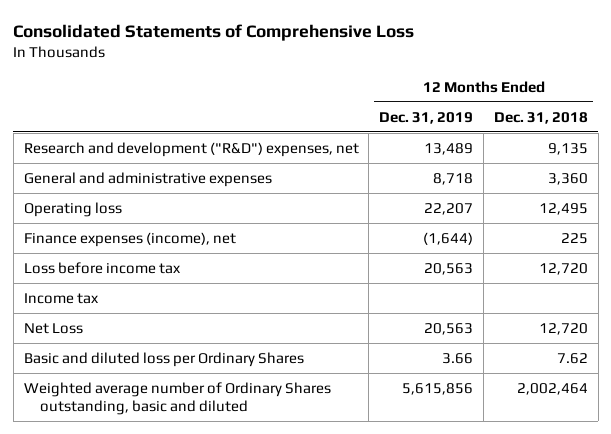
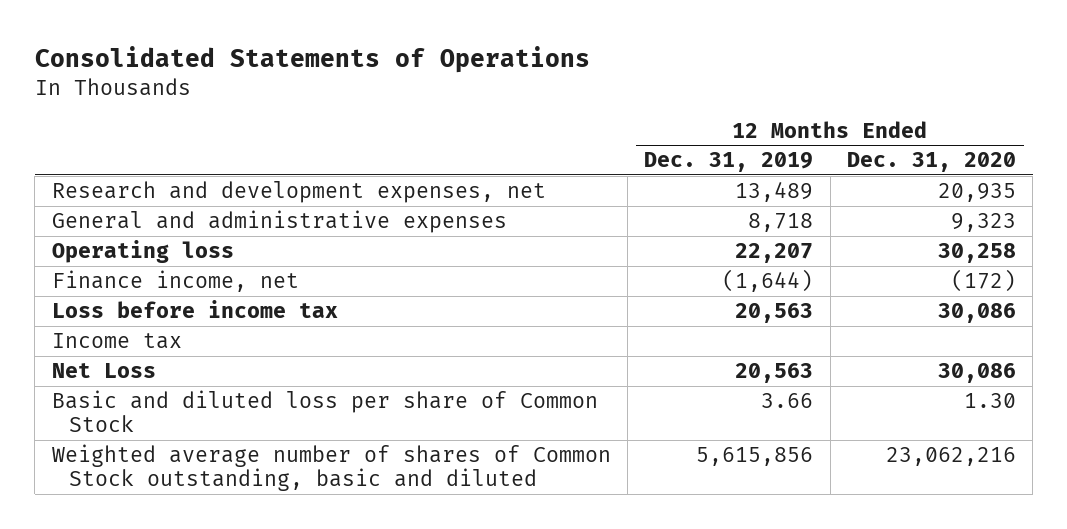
[13,23,415,41] Consolidated Statements of Comprehensive Loss -> [34,45,590,73] Consolidated Statements of Operations
[493,111,588,124] Dec. 31, 2018 -> none
none -> [846,152,1016,173] Dec. 31, 2020
[23,141,359,157] Research and development ("R&D") expenses, net -> [51,181,546,204] Research and development expenses, net
[23,231,236,247] Finance expenses (income), net -> [51,270,299,293] Finance income, net
[23,351,304,367] Basic and diluted loss per Ordinary Shares -> [51,390,598,433] Basic and diluted loss per share of Common Stock
[23,381,331,416] Weighted average number of Ordinary Shares outstanding, basic and diluted -> [51,444,611,492] Weighted average number of shares of Common Stock outstanding, basic and diluted

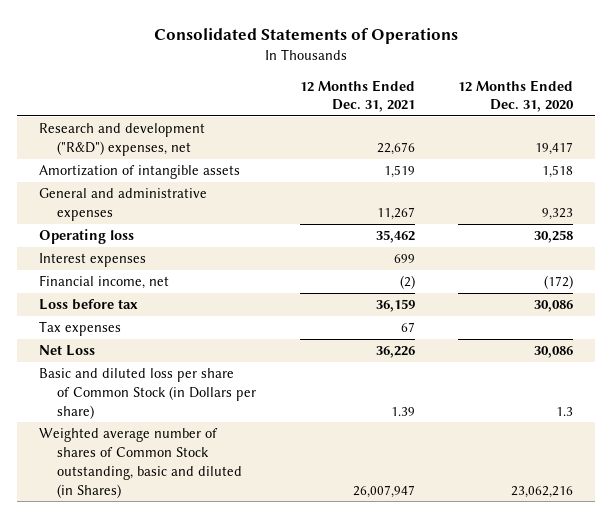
[644,152,814,173] Dec. 31, 2019 -> none
none -> [299,79,415,113] 12 Months Ended Dec. 31, 2021
[51,181,546,204] Research and development expenses, net -> [39,123,206,156] Research and development ("R&D") expenses, net
[937,183,1016,203] 20,935 -> [534,141,573,155] 19,417
none -> [39,165,241,180] Amortization of intangible assets
none -> [39,253,147,268] Interest expenses
[51,270,299,293] Finance income, net -> [39,275,170,290] Financial income, net
[51,300,338,319] Loss before income tax -> [39,299,139,311] Loss before tax
[51,333,182,350] Income tax -> [39,321,122,337] Tax expenses
[51,390,598,433] Basic and diluted loss per share of Common Stock -> [39,368,257,419] Basic and diluted loss per share of Common Stock (in Dollars per share)
[963,393,1016,409] 1.30 -> [555,406,573,416] 1.3
[51,444,611,492] Weighted average number of shares of Common Stock outstanding, basic and diluted -> [39,428,243,498] Weighted average number of shares of Common Stock outstanding, basic and diluted (in Shares)

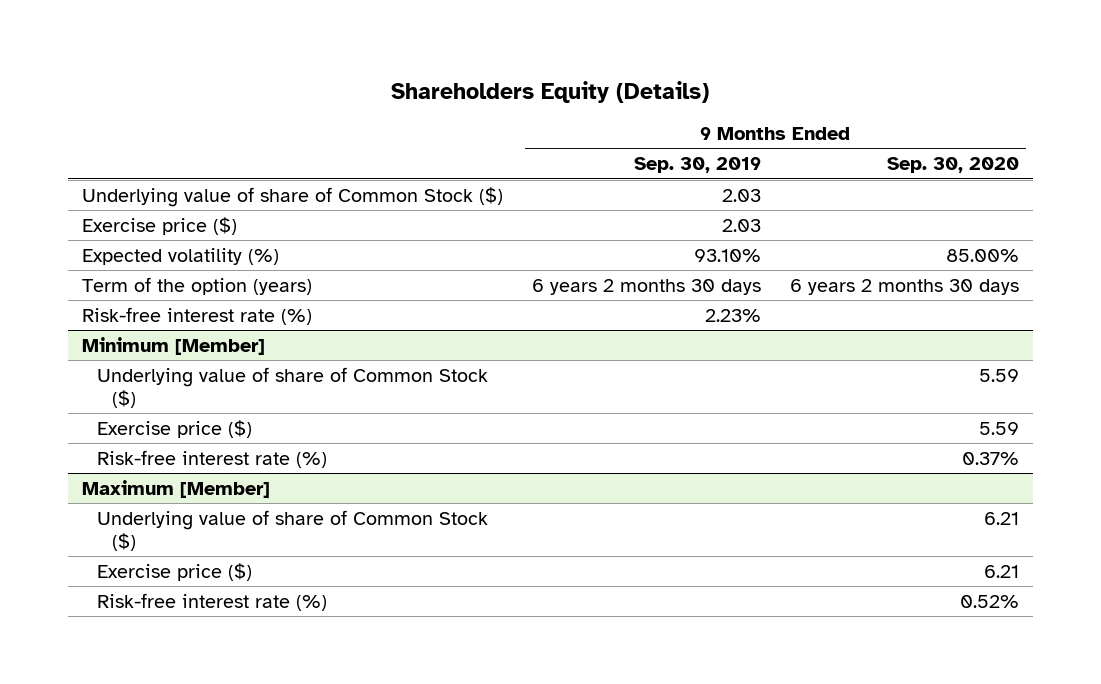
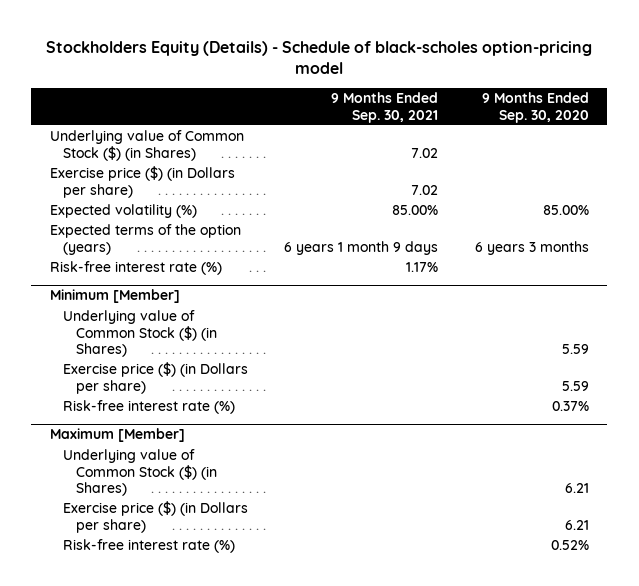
[391,80,710,103] Shareholders Equity (Details) -> [46,40,593,75] Stockholders Equity (Details) - Schedule of black-scholes option-pricing model
[633,157,761,174] Sep. 30, 2019 -> none
none -> [331,92,439,123] 9 Months Ended Sep. 30, 2021
[82,186,504,207] Underlying value of share of Common Stock ($) -> [49,130,244,161] Underlying value of Common Stock ($) (in Shares)
[82,216,238,235] Exercise price ($) -> [49,166,235,198] Exercise price ($) (in Dollars per share)
[82,276,313,295] Term of the option (years) -> [49,224,241,255] Expected terms of the option (years)
[789,278,1019,295] 6 years 2 months 30 days -> [475,240,590,255] 6 years 3 months
[97,366,489,408] Underlying value of share of Common Stock ($) -> [62,310,217,358] Underlying value of Common Stock ($) (in Shares)
[97,419,253,438] Exercise price ($) -> [62,362,248,394] Exercise price ($) (in Dollars per share)
[97,509,489,551] Underlying value of share of Common Stock ($) -> [62,449,217,497] Underlying value of Common Stock ($) (in Shares)
[97,562,253,581] Exercise price ($) -> [62,501,248,533] Exercise price ($) (in Dollars per share)

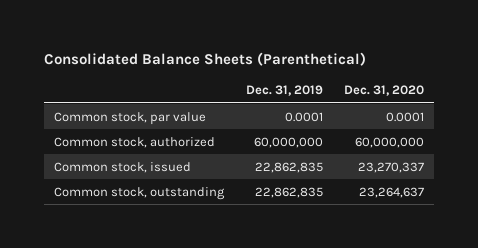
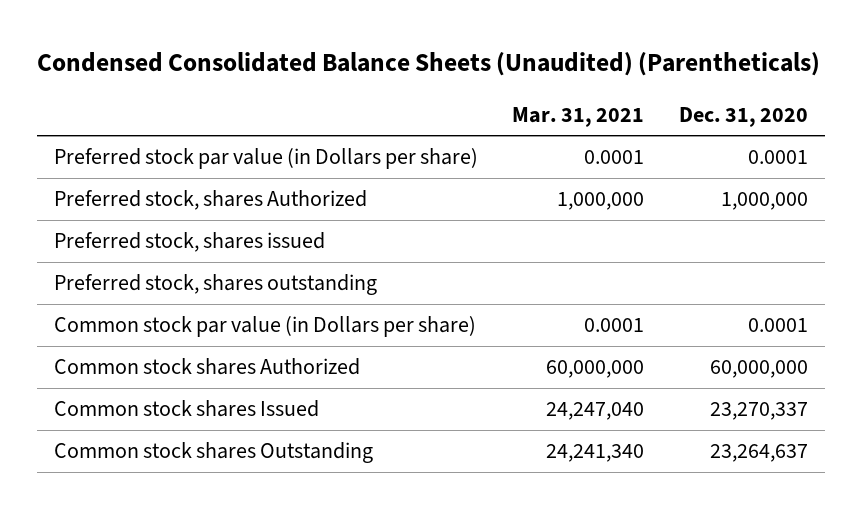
[43,52,366,67] Consolidated Balance Sheets (Parenthetical) -> [36,52,820,77] Condensed Consolidated Balance Sheets (Unaudited) (Parentheticals)
[245,85,323,97] Dec. 31, 2019 -> none
none -> [512,106,645,127] Mar. 31, 2021
none -> [53,148,478,170] Preferred stock par value (in Dollars per share)
none -> [53,190,367,211] Preferred stock, shares Authorized
none -> [53,232,325,253] Preferred stock, shares issued
none -> [53,274,377,296] Preferred stock, shares outstanding
[54,111,207,125] Common stock, par value -> [53,316,476,338] Common stock par value (in Dollars per share)
[54,136,216,148] Common stock, authorized -> [53,358,360,376] Common stock shares Authorized
[54,161,192,173] Common stock, issued -> [53,400,319,418] Common stock shares Issued
[54,186,226,200] Common stock, outstanding -> [53,442,373,464] Common stock shares Outstanding

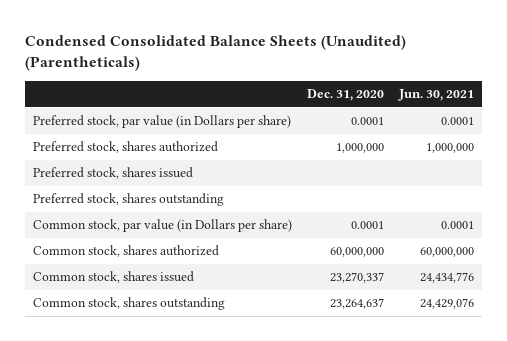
[512,106,645,127] Mar. 31, 2021 -> none
none -> [398,89,475,102] Jun. 30, 2021
[53,148,478,170] Preferred stock par value (in Dollars per share) -> [32,115,291,129] Preferred stock, par value (in Dollars per share)
[53,190,367,211] Preferred stock, shares Authorized -> [32,141,218,154] Preferred stock, shares authorized
[53,316,476,338] Common stock par value (in Dollars per share) -> [32,219,292,233] Common stock, par value (in Dollars per share)
[53,358,360,376] Common stock shares Authorized -> [32,245,219,258] Common stock, shares authorized
[53,400,319,418] Common stock shares Issued -> [32,271,194,284] Common stock, shares issued
[53,442,373,464] Common stock shares Outstanding -> [32,297,225,311] Common stock, shares outstanding

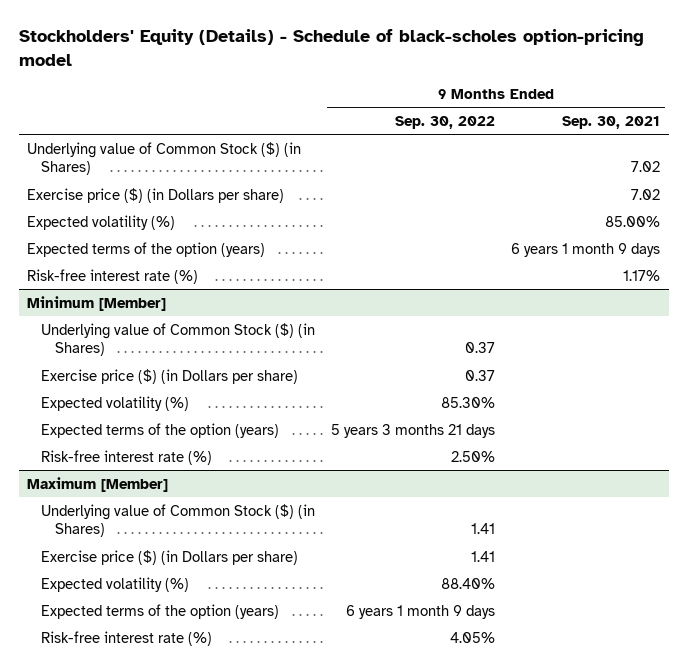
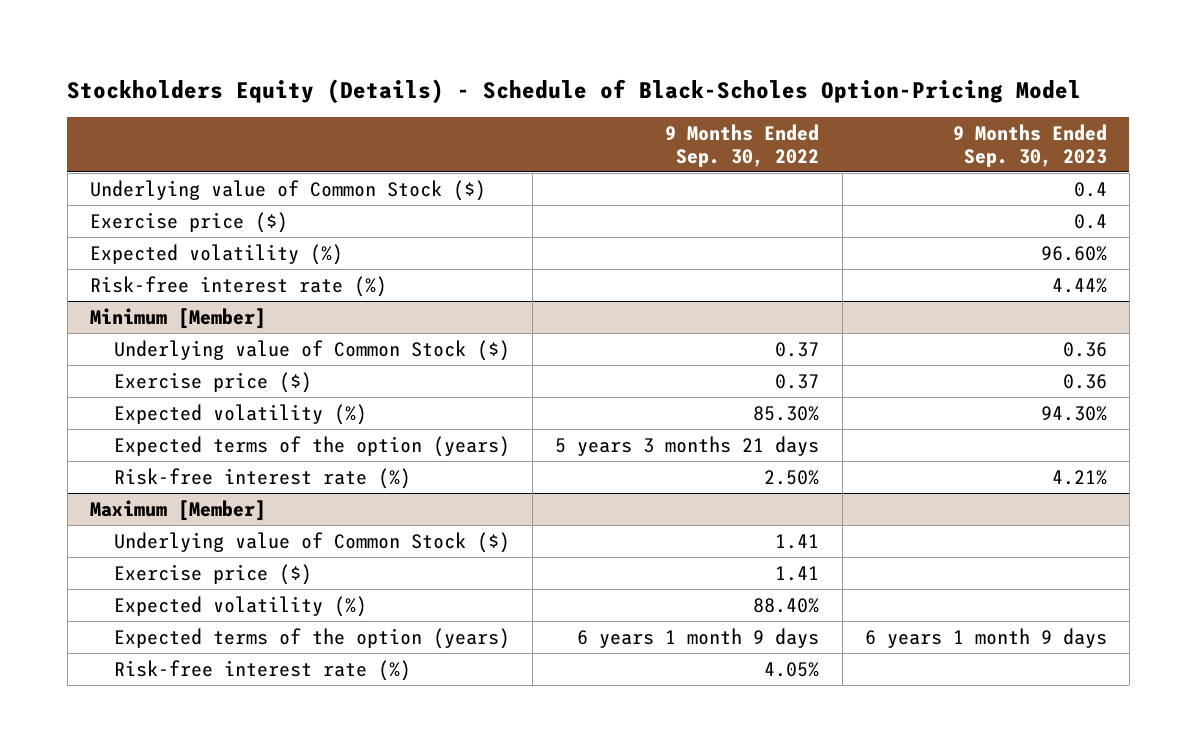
[18,29,644,66] Stockholders' Equity (Details) - Schedule of black-scholes option-pricing model -> [67,78,1082,104] Stockholders Equity (Details) - Schedule of Black-Scholes Option-Pricing Model
[562,115,661,129] Sep. 30, 2021 -> none
none -> [952,123,1107,167] 9 Months Ended Sep. 30, 2023
[26,141,301,176] Underlying value of Common Stock ($) (in Shares) -> [89,179,486,201] Underlying value of Common Stock ($)
[26,187,284,203] Exercise price ($) (in Dollars per share) -> [89,211,288,233] Exercise price ($)
[26,241,265,257] Expected terms of the option (years) -> none
[40,322,315,357] Underlying value of Common Stock ($) (in Shares) -> [114,339,511,361] Underlying value of Common Stock ($)
[40,368,298,384] Exercise price ($) (in Dollars per share) -> [114,371,313,393] Exercise price ($)
[40,503,315,538] Underlying value of Common Stock ($) (in Shares) -> [114,531,511,553] Underlying value of Common Stock ($)
[40,549,298,565] Exercise price ($) (in Dollars per share) -> [114,563,313,585] Exercise price ($)

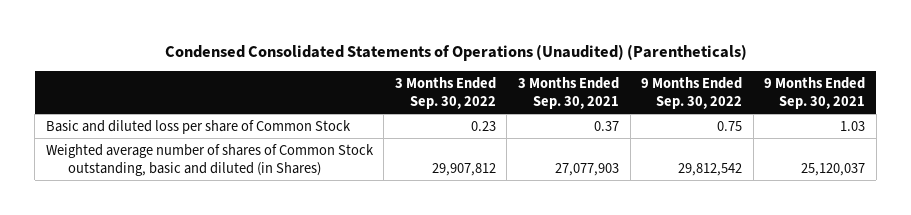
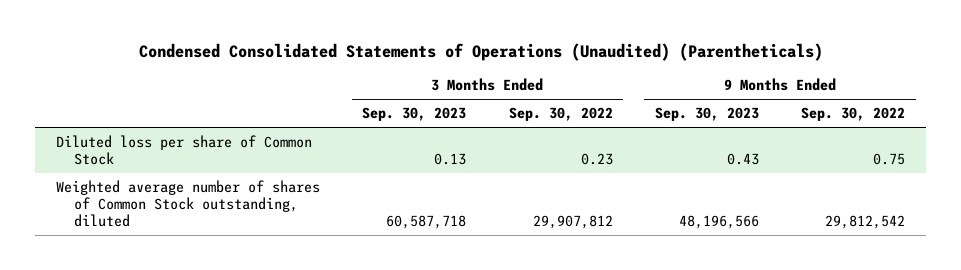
[518,76,620,109] 3 Months Ended Sep. 30, 2021 -> none
[764,76,866,109] 9 Months Ended Sep. 30, 2021 -> none
none -> [362,107,467,122] Sep. 30, 2023
none -> [654,107,759,122] Sep. 30, 2023
[45,119,351,134] Basic and diluted loss per share of Common Stock -> [55,134,312,165] Diluted loss per share of Common Stock
[45,143,374,176] Weighted average number of shares of Common Stock outstanding, basic and diluted (in Shares) -> [55,179,320,227] Weighted average number of shares of Common Stock outstanding, diluted

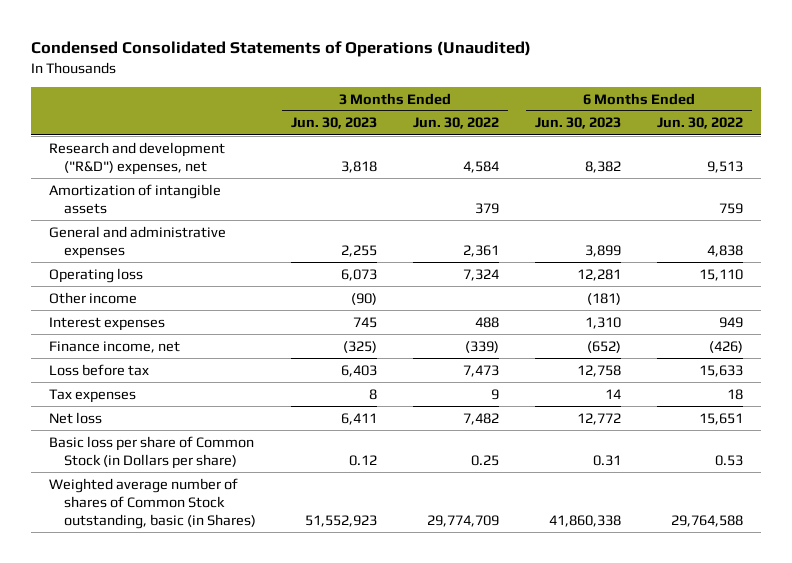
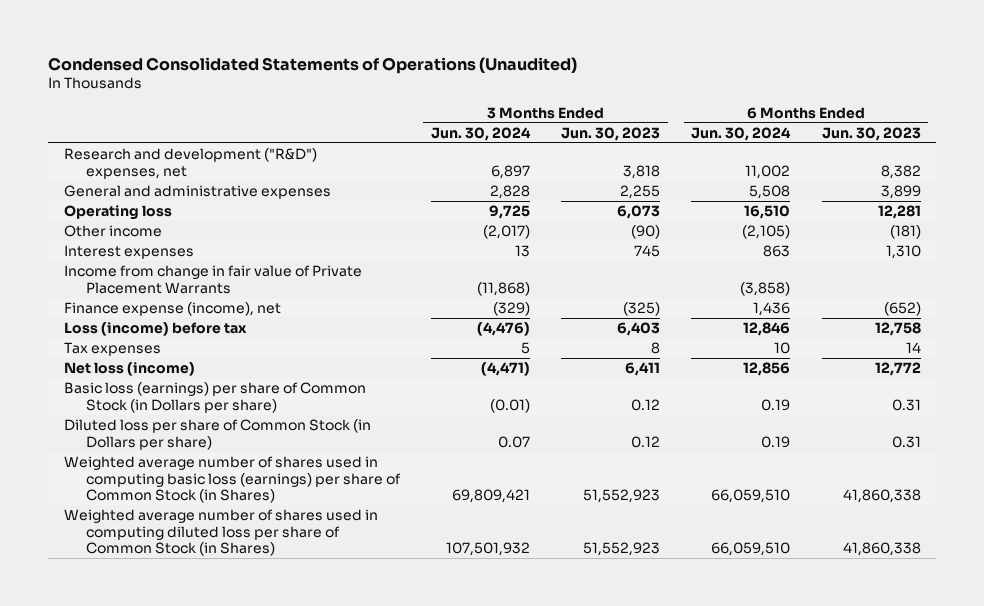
[413,117,500,130] Jun. 30, 2022 -> none
[657,117,744,130] Jun. 30, 2022 -> none
none -> [430,126,531,141] Jun. 30, 2024
none -> [691,126,792,141] Jun. 30, 2024
[48,183,221,214] Amortization of intangible assets -> none
none -> [63,265,362,294] Income from change in fair value of Private Placement Warrants
[48,340,180,353] Finance income, net -> [63,302,281,317] Finance expense (income), net
[48,363,149,376] Loss before tax -> [63,322,247,337] Loss (income) before tax
[48,411,102,424] Net loss -> [63,362,195,377] Net loss (income)
[48,435,254,469] Basic loss per share of Common Stock (in Dollars per share) -> [63,382,366,413] Basic loss (earnings) per share of Common Stock (in Dollars per share)
none -> [63,419,371,450] Diluted loss per share of Common Stock (in Dollars per share)
[48,477,256,530] Weighted average number of shares of Common Stock outstanding, basic (in Shares) -> [63,456,401,504] Weighted average number of shares used in computing basic loss (earnings) per share of Common Stock (in Shares)
none -> [63,509,378,557] Weighted average number of shares used in computing diluted loss per share of Common Stock (in Shares)

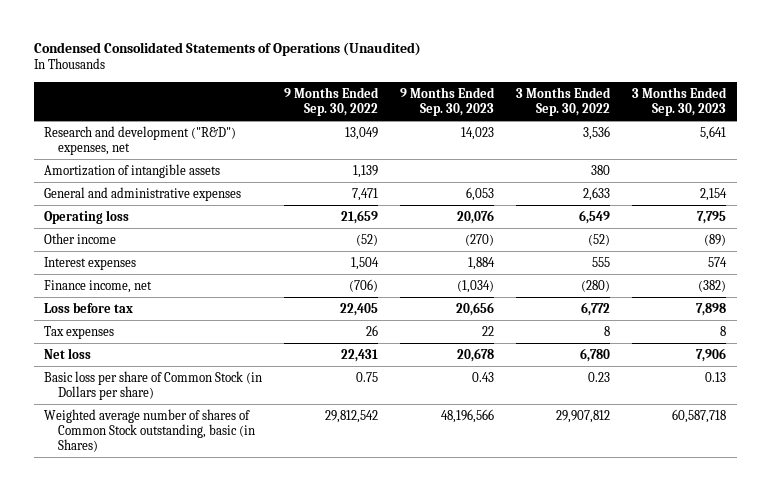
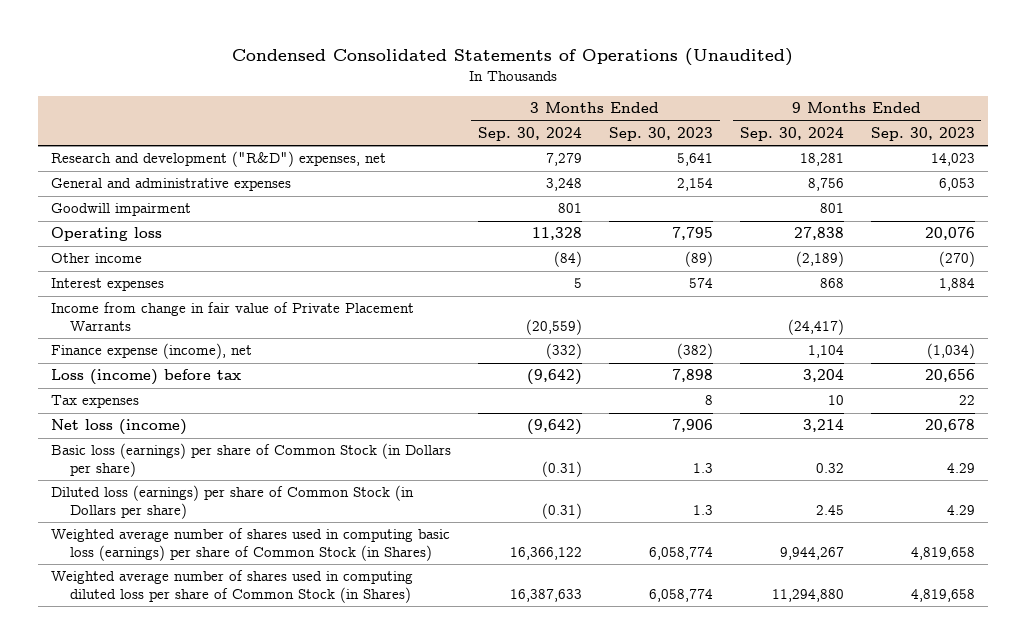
[284,86,380,116] 9 Months Ended Sep. 30, 2022 -> none
[515,86,611,116] 3 Months Ended Sep. 30, 2022 -> none
none -> [478,126,583,141] Sep. 30, 2024
none -> [739,126,844,141] Sep. 30, 2024
[44,163,221,178] Amortization of intangible assets -> none
none -> [51,203,192,217] Goodwill impairment
none -> [51,302,415,332] Income from change in fair value of Private Placement Warrants
[44,279,153,293] Finance income, net -> [51,343,253,360] Finance expense (income), net
[44,301,134,313] Loss before tax -> [51,369,242,386] Loss (income) before tax
[44,347,92,359] Net loss -> [51,419,188,436] Net loss (income)
[44,370,263,400] Basic loss per share of Common Stock (in Dollars per share) -> [51,443,452,478] Basic loss (earnings) per share of Common Stock (in Dollars per share)
[472,371,495,382] 0.43 -> [946,463,975,474] 4.29
[704,371,726,382] 0.13 -> [692,463,713,474] 1.3
none -> [51,485,415,520] Diluted loss (earnings) per share of Common Stock (in Dollars per share)
[44,408,256,452] Weighted average number of shares of Common Stock outstanding, basic (in Shares) -> [51,528,451,562] Weighted average number of shares used in computing basic loss (earnings) per share of Common Stock (in Shares)
[441,408,495,423] 48,196,566 -> [910,547,975,561] 4,819,658
[671,408,726,423] 60,587,718 -> [648,547,713,561] 6,058,774
none -> [51,570,414,604] Weighted average number of shares used in computing diluted loss per share of Common Stock (in Shares)

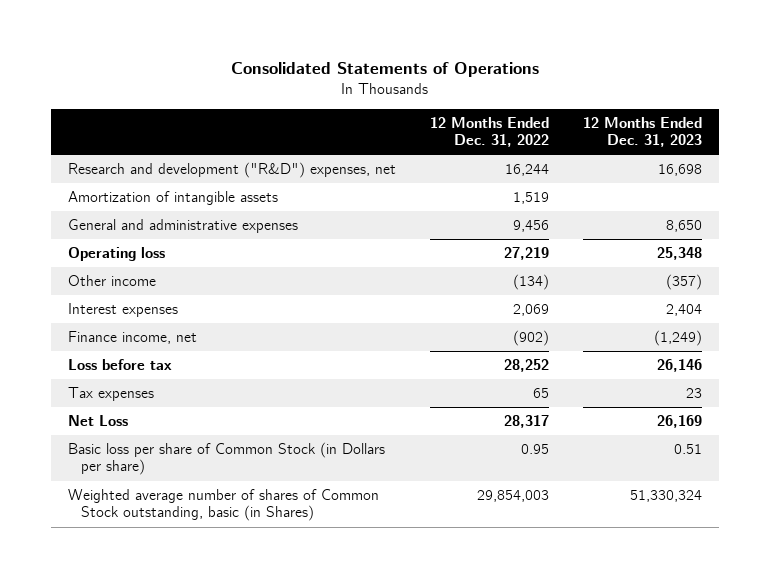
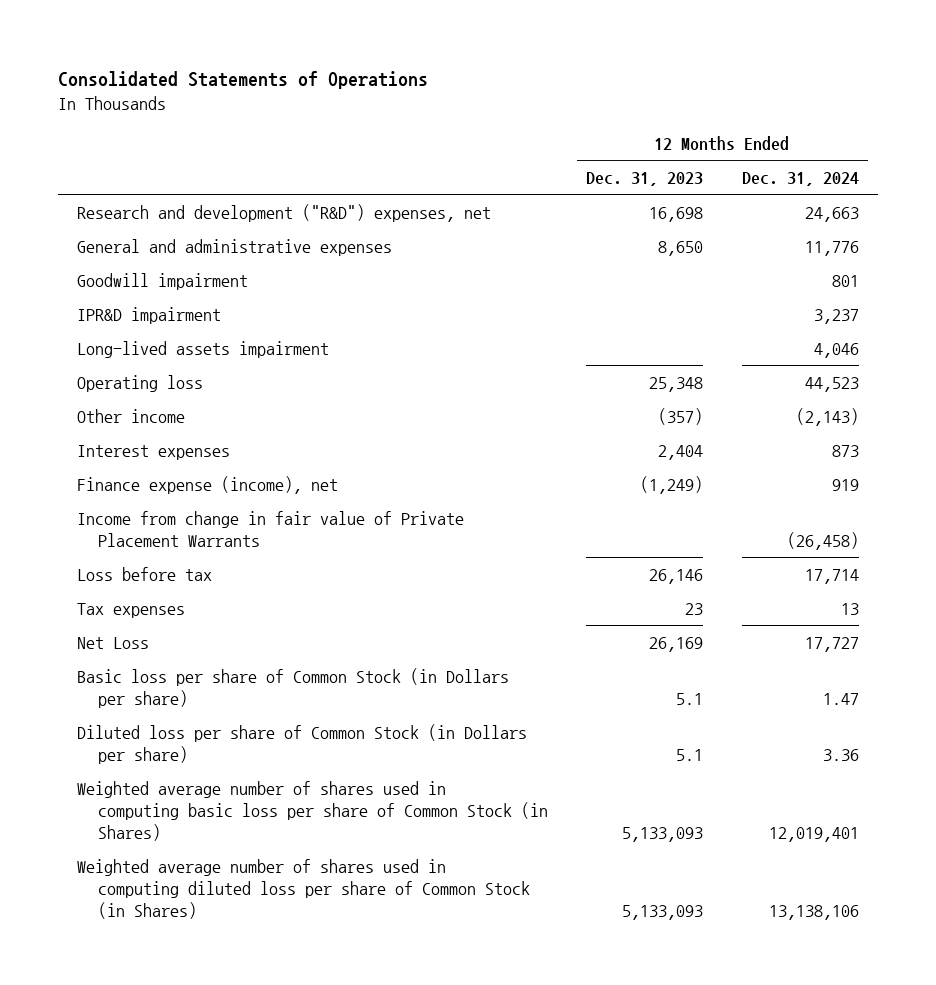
[430,117,550,148] 12 Months Ended Dec. 31, 2022 -> none
none -> [741,172,859,187] Dec. 31, 2024
[67,191,278,206] Amortization of intangible assets -> none
none -> [77,272,249,290] Goodwill impairment
none -> [77,306,222,324] IPR&D impairment
none -> [77,340,330,358] Long-lived assets impairment
[67,331,197,345] Finance income, net -> [77,475,339,494] Finance expense (income), net
none -> [77,510,465,547] Income from change in fair value of Private Placement Warrants
[674,444,703,455] 0.51 -> [676,692,704,705] 5.1
none -> [77,723,528,764] Diluted loss per share of Common Stock (in Dollars per share)
[67,489,379,522] Weighted average number of shares of Common Stock outstanding, basic (in Shares) -> [77,780,549,841] Weighted average number of shares used in computing basic loss per share of Common Stock (in Shares)
[630,490,703,503] 51,330,324 -> [622,826,704,842] 5,133,093
none -> [77,858,531,919] Weighted average number of shares used in computing diluted loss per share of Common Stock (in Shares)

